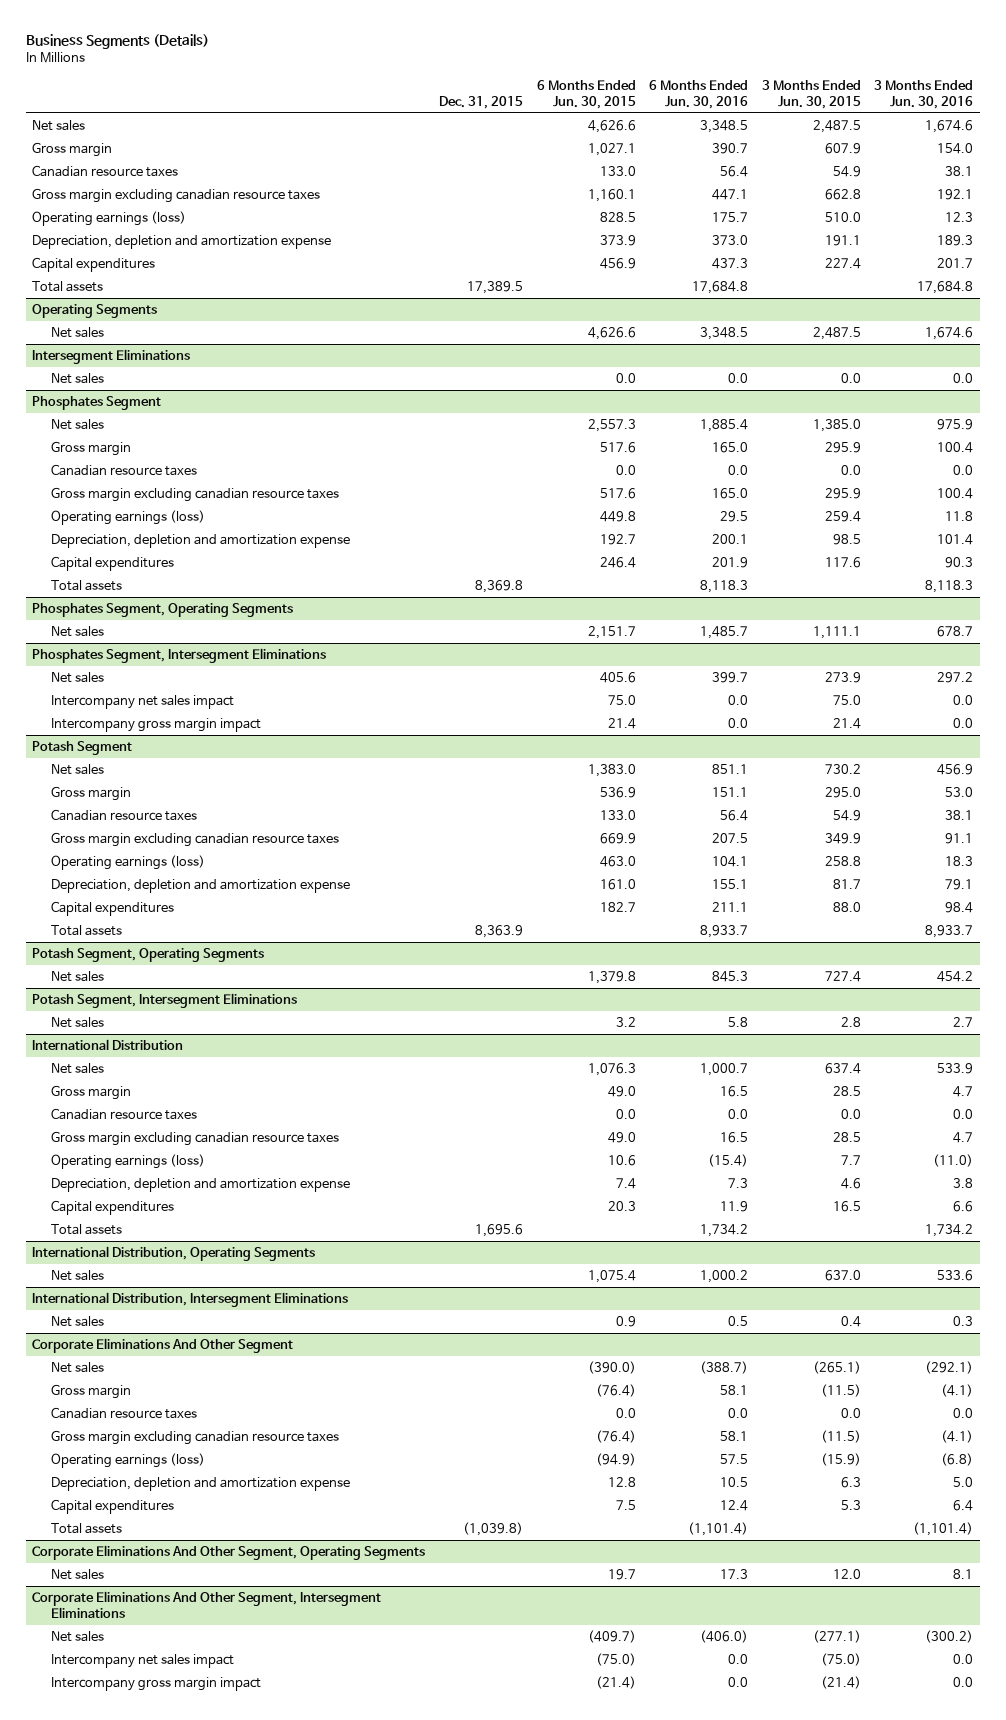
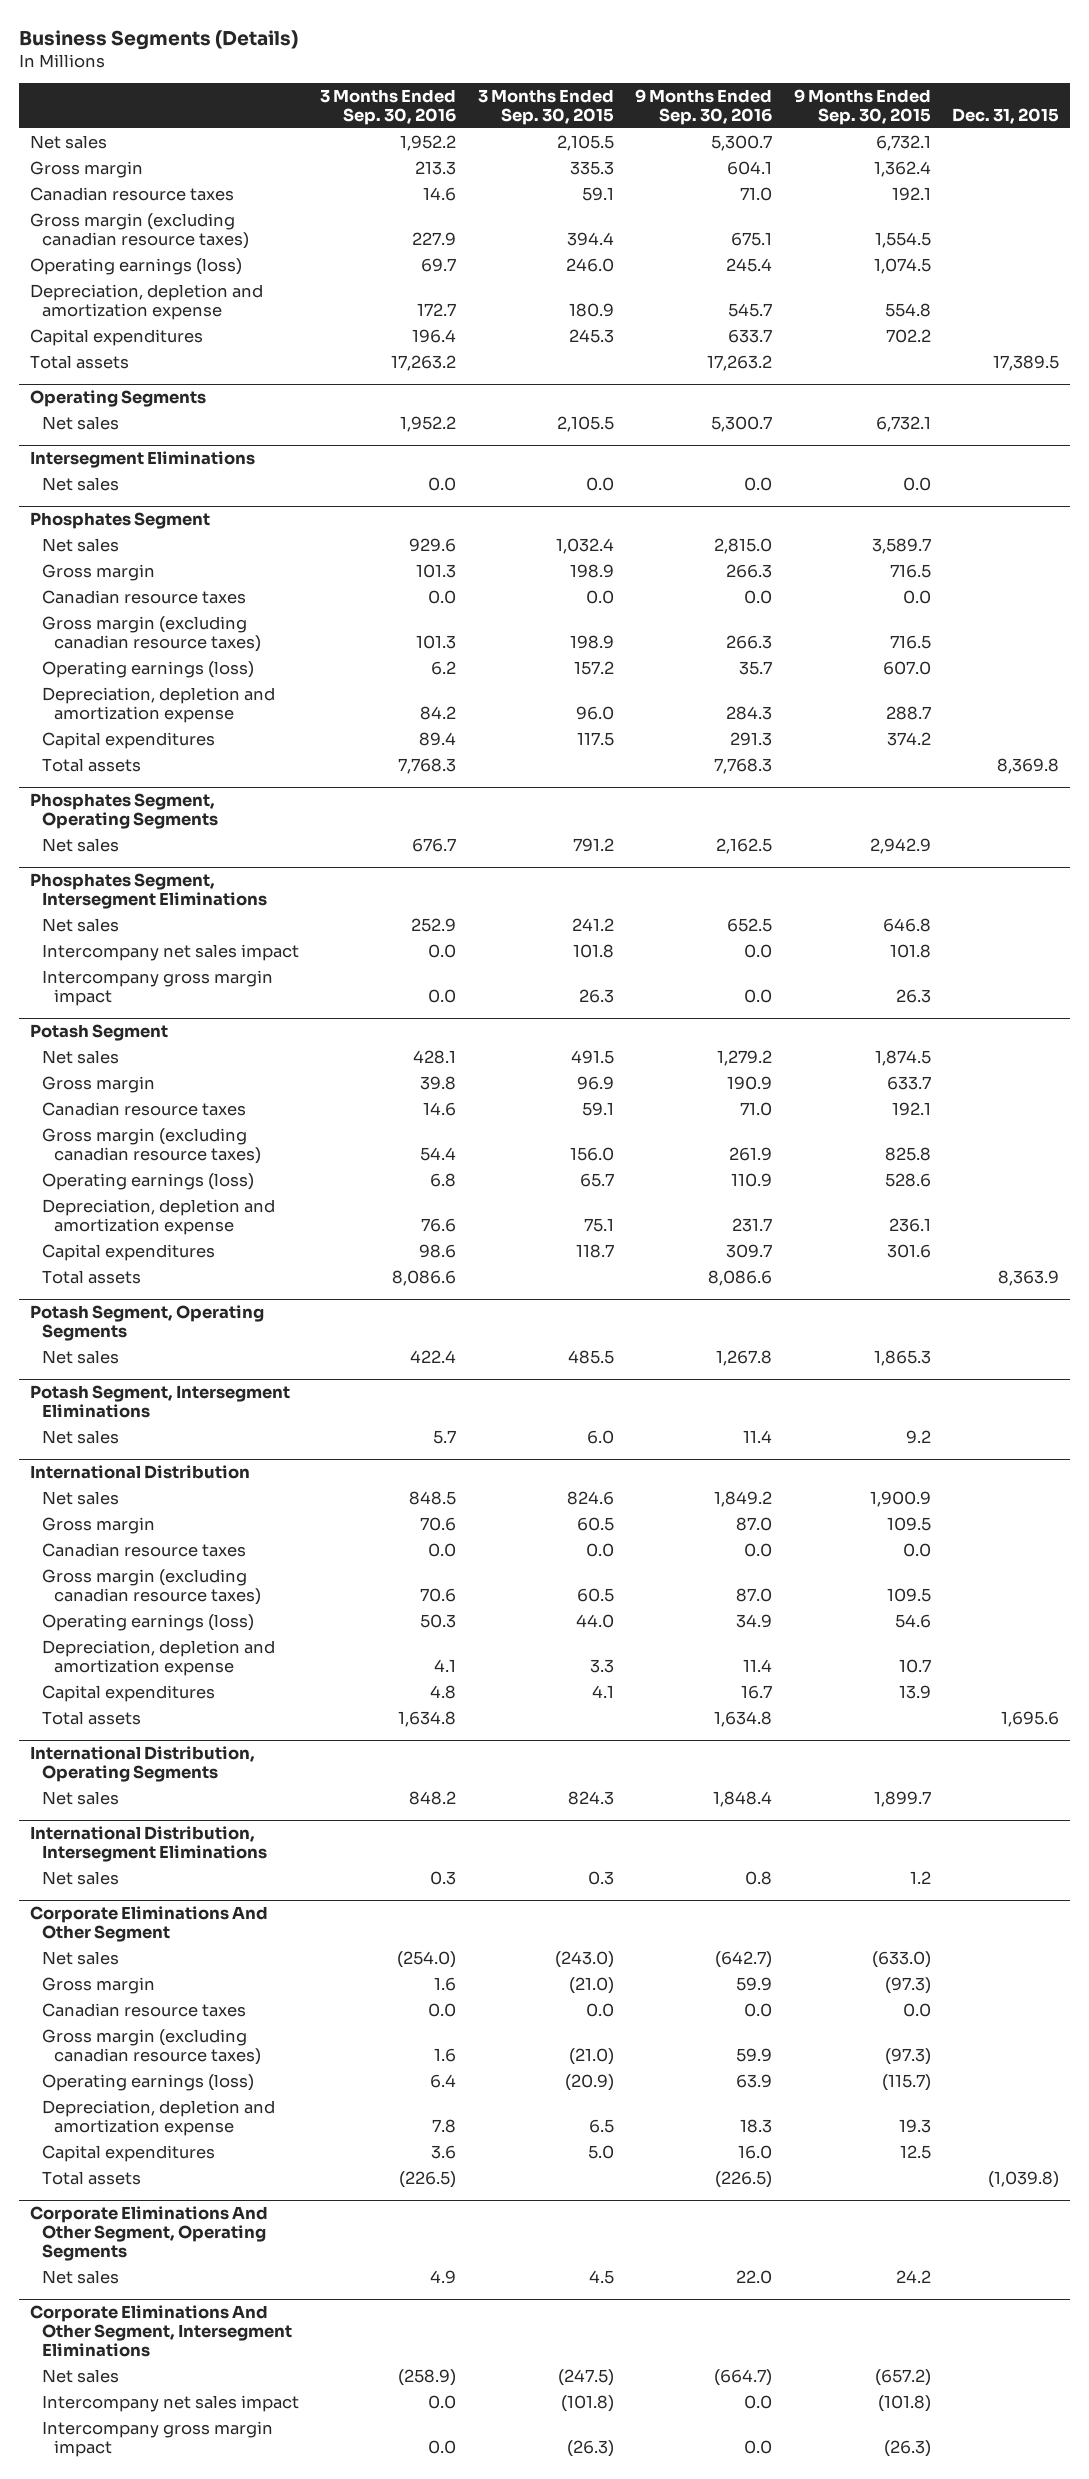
[536,80,636,109] 6 Months Ended Jun. 30, 2015 -> none
[649,80,749,109] 6 Months Ended Jun. 30, 2016 -> none
[761,80,861,109] 3 Months Ended Jun. 30, 2015 -> none
[874,80,974,109] 3 Months Ended Jun. 30, 2016 -> none
none -> [320,88,457,125] 3 Months Ended Sep. 30, 2016
none -> [477,88,614,125] 3 Months Ended Sep. 30, 2015
none -> [635,88,773,125] 9 Months Ended Sep. 30, 2016
none -> [793,88,931,125] 9 Months Ended Sep. 30, 2015
[32,188,321,204] Gross margin excluding canadian resource taxes -> [29,212,249,249] Gross margin (excluding canadian resource taxes)
[50,487,339,503] Gross margin excluding canadian resource taxes -> [41,615,262,652] Gross margin (excluding canadian resource taxes)
[50,832,339,848] Gross margin excluding canadian resource taxes -> [41,1127,262,1164] Gross margin (excluding canadian resource taxes)
[50,1131,339,1147] Gross margin excluding canadian resource taxes -> [41,1568,262,1605] Gross margin (excluding canadian resource taxes)
[50,1430,339,1446] Gross margin excluding canadian resource taxes -> [41,2028,262,2065] Gross margin (excluding canadian resource taxes)

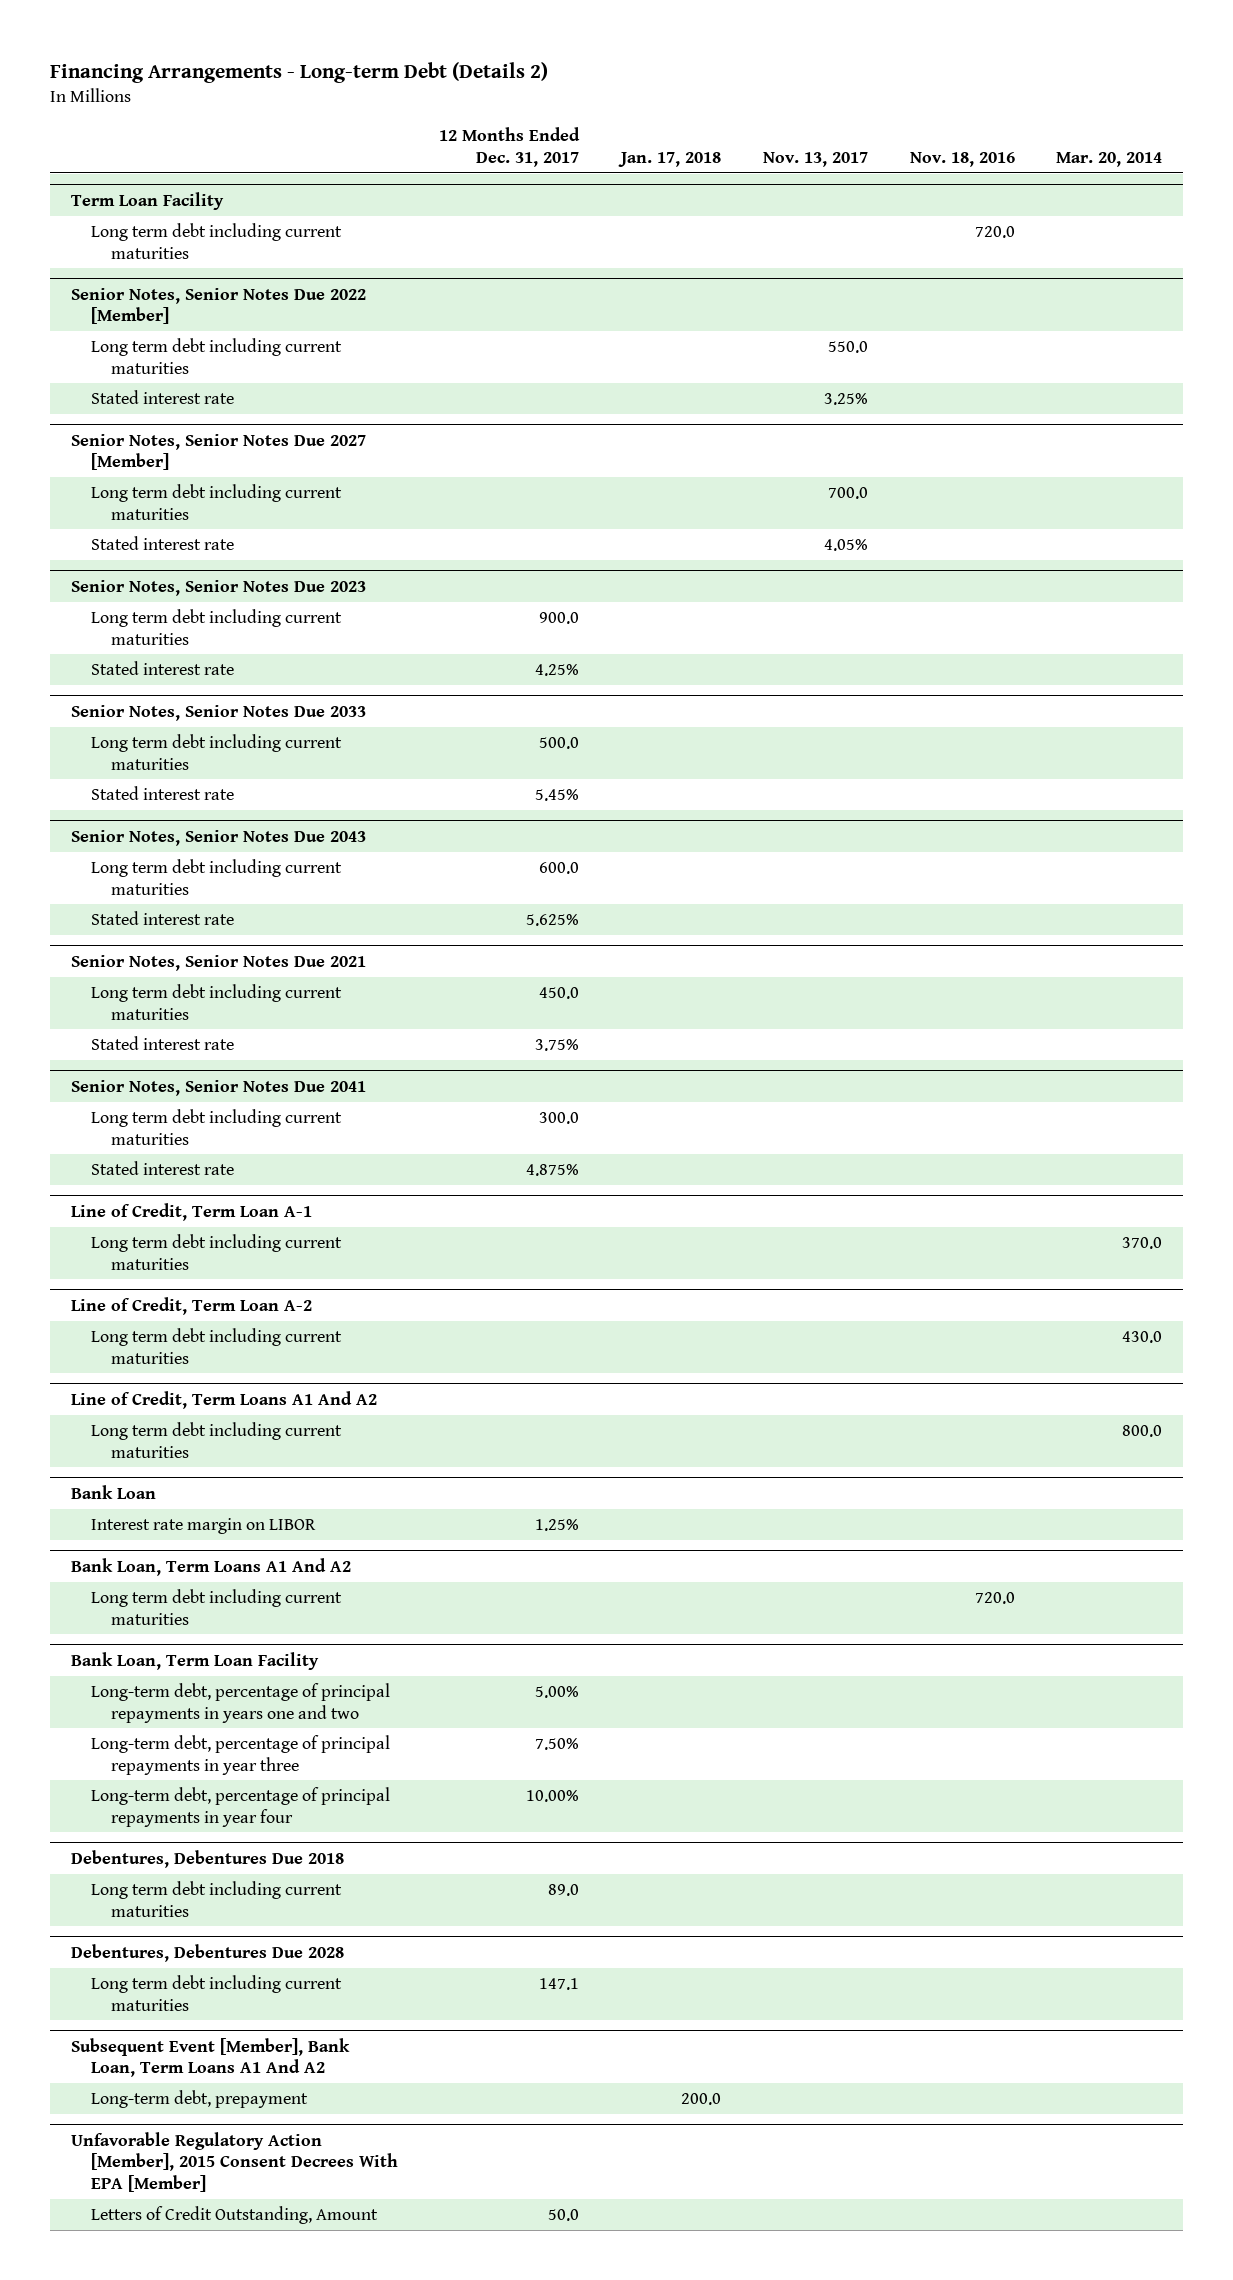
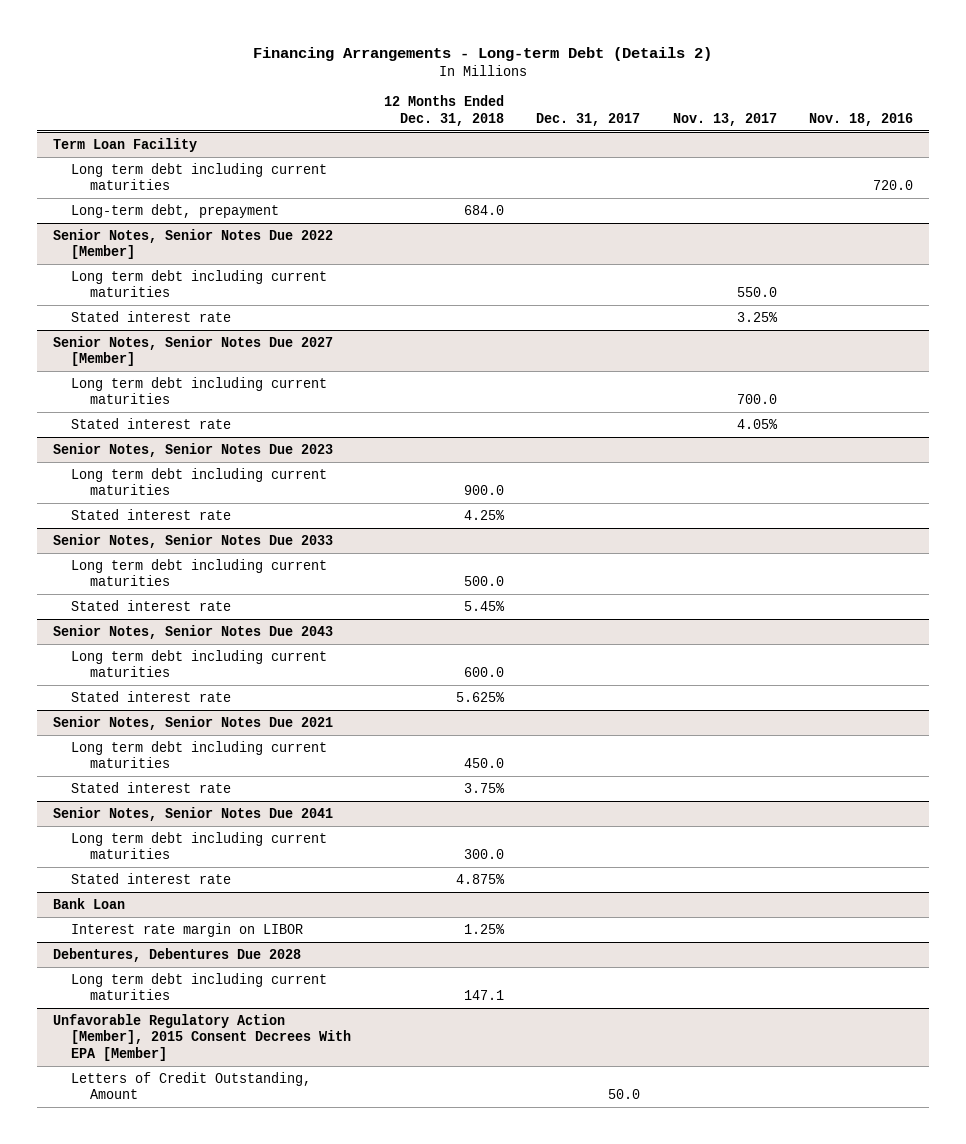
[439,127,581,167] 12 Months Ended Dec. 31, 2017 -> none
[618,151,722,167] Jan. 17, 2018 -> none
[1056,151,1163,167] Mar. 20, 2014 -> none
none -> [383,95,504,126] 12 Months Ended Dec. 31, 2018
none -> [536,112,641,126] Dec. 31, 2017
none -> [71,203,280,218] Long-term debt, prepayment
[70,1202,312,1221] Line of Credit, Term Loan A-1 -> none
[90,1234,342,1270] Long term debt including current maturities -> none
[70,1296,312,1315] Line of Credit, Term Loan A-2 -> none
[90,1328,342,1364] Long term debt including current maturities -> none
[70,1390,377,1409] Line of Credit, Term Loans A1 And A2 -> none
[90,1422,342,1458] Long term debt including current maturities -> none
[70,1557,351,1576] Bank Loan, Term Loans A1 And A2 -> none
[90,1589,342,1625] Long term debt including current maturities -> none
[70,1651,319,1670] Bank Loan, Term Loan Facility -> none
[90,1683,390,1723] Long-term debt, percentage of principal repayments in years one and two -> none
[90,1735,390,1775] Long-term debt, percentage of principal repayments in year three -> none
[90,1787,390,1827] Long-term debt, percentage of principal repayments in year four -> none
[70,1849,344,1868] Debentures, Debentures Due 2018 -> none
[90,1881,342,1917] Long term debt including current maturities -> none
[70,2037,350,2078] Subsequent Event [Member], Bank Loan, Term Loans A1 And A2 -> none
[90,2090,308,2109] Long-term debt, prepayment -> none

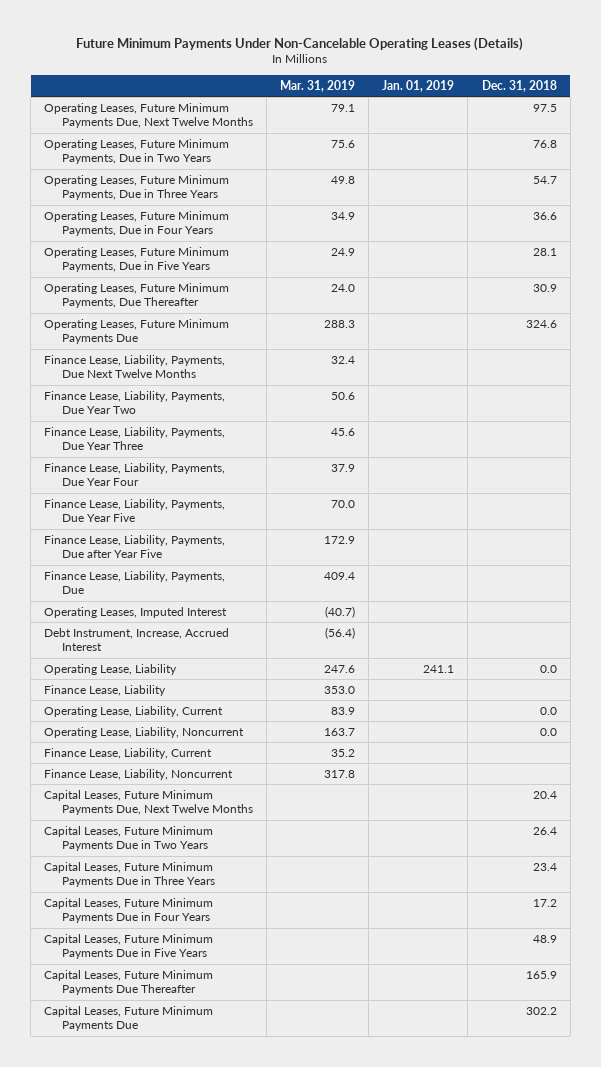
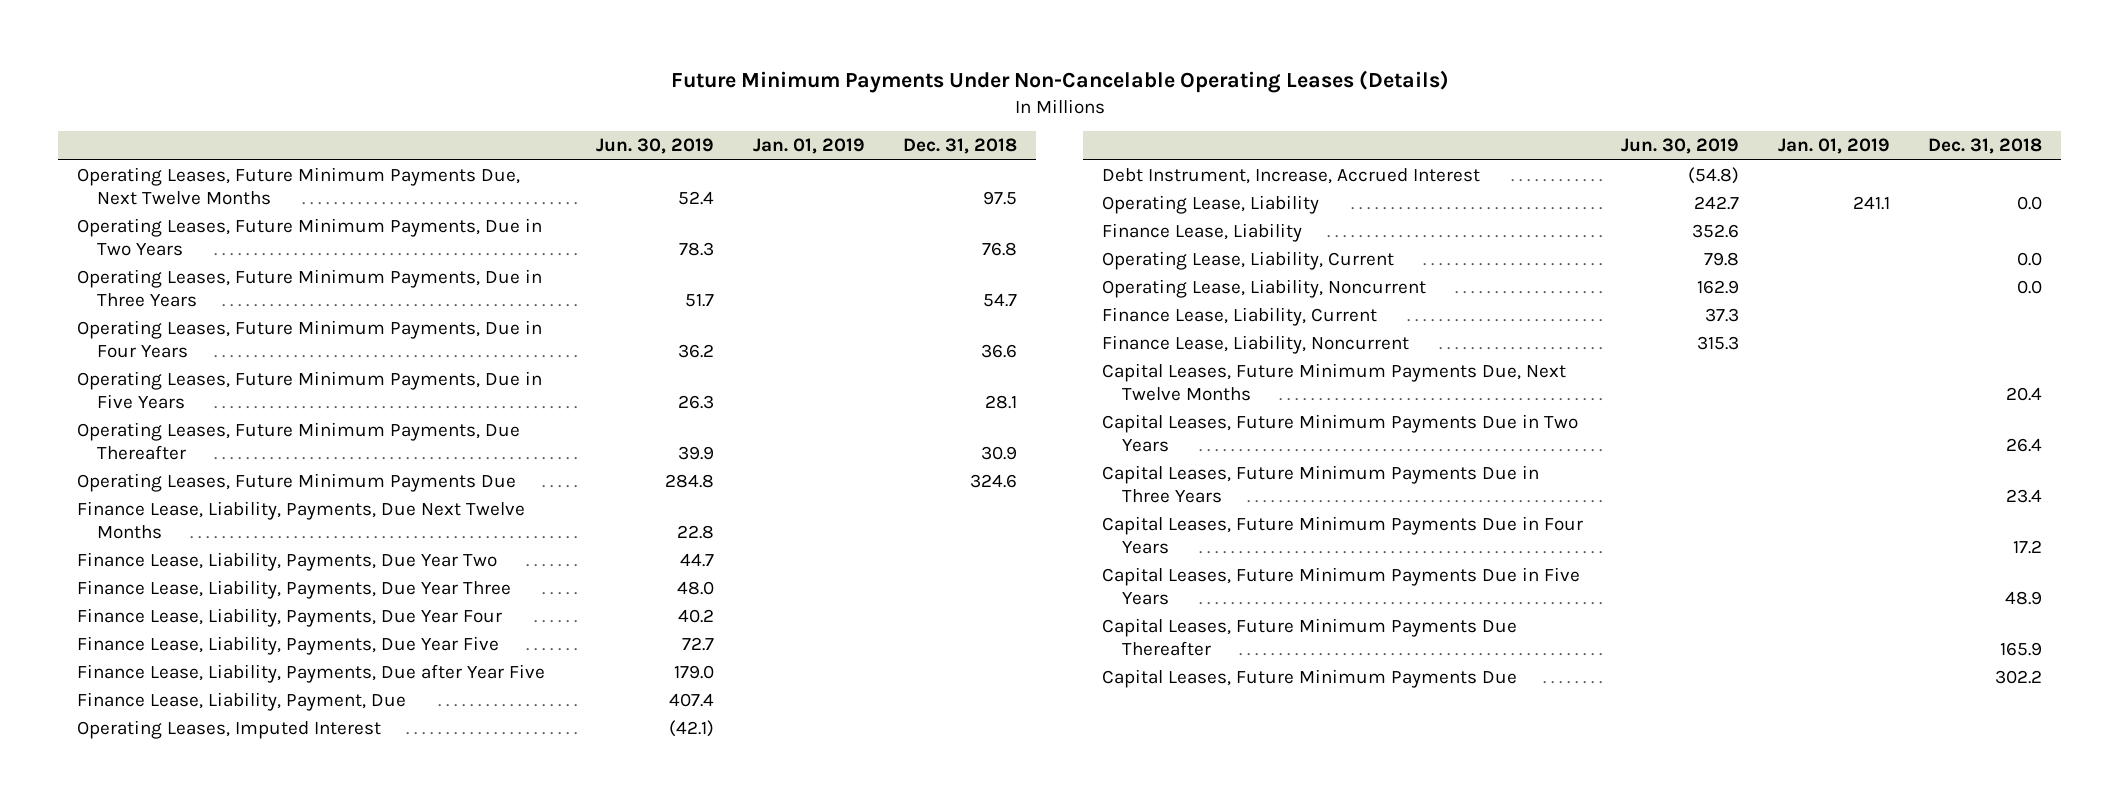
[279,79,355,92] Mar. 31, 2019 -> none
none -> [596,138,715,155] Jun. 30, 2019
[44,570,226,594] Finance Lease, Liability, Payments, Due -> [77,692,407,712] Finance Lease, Liability, Payment, Due

